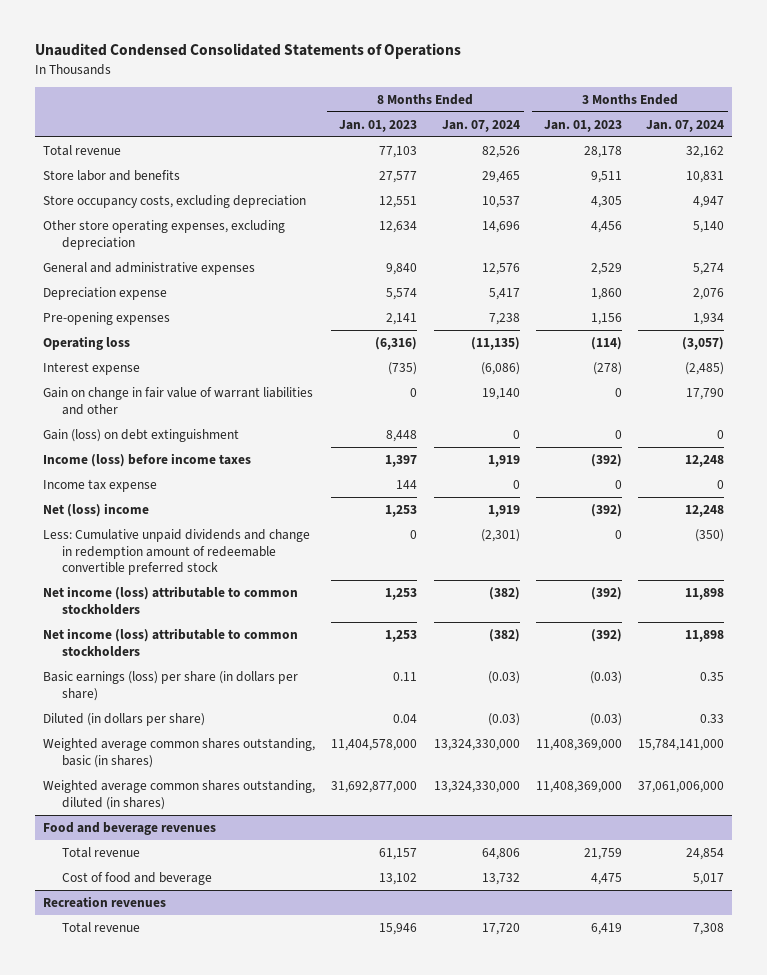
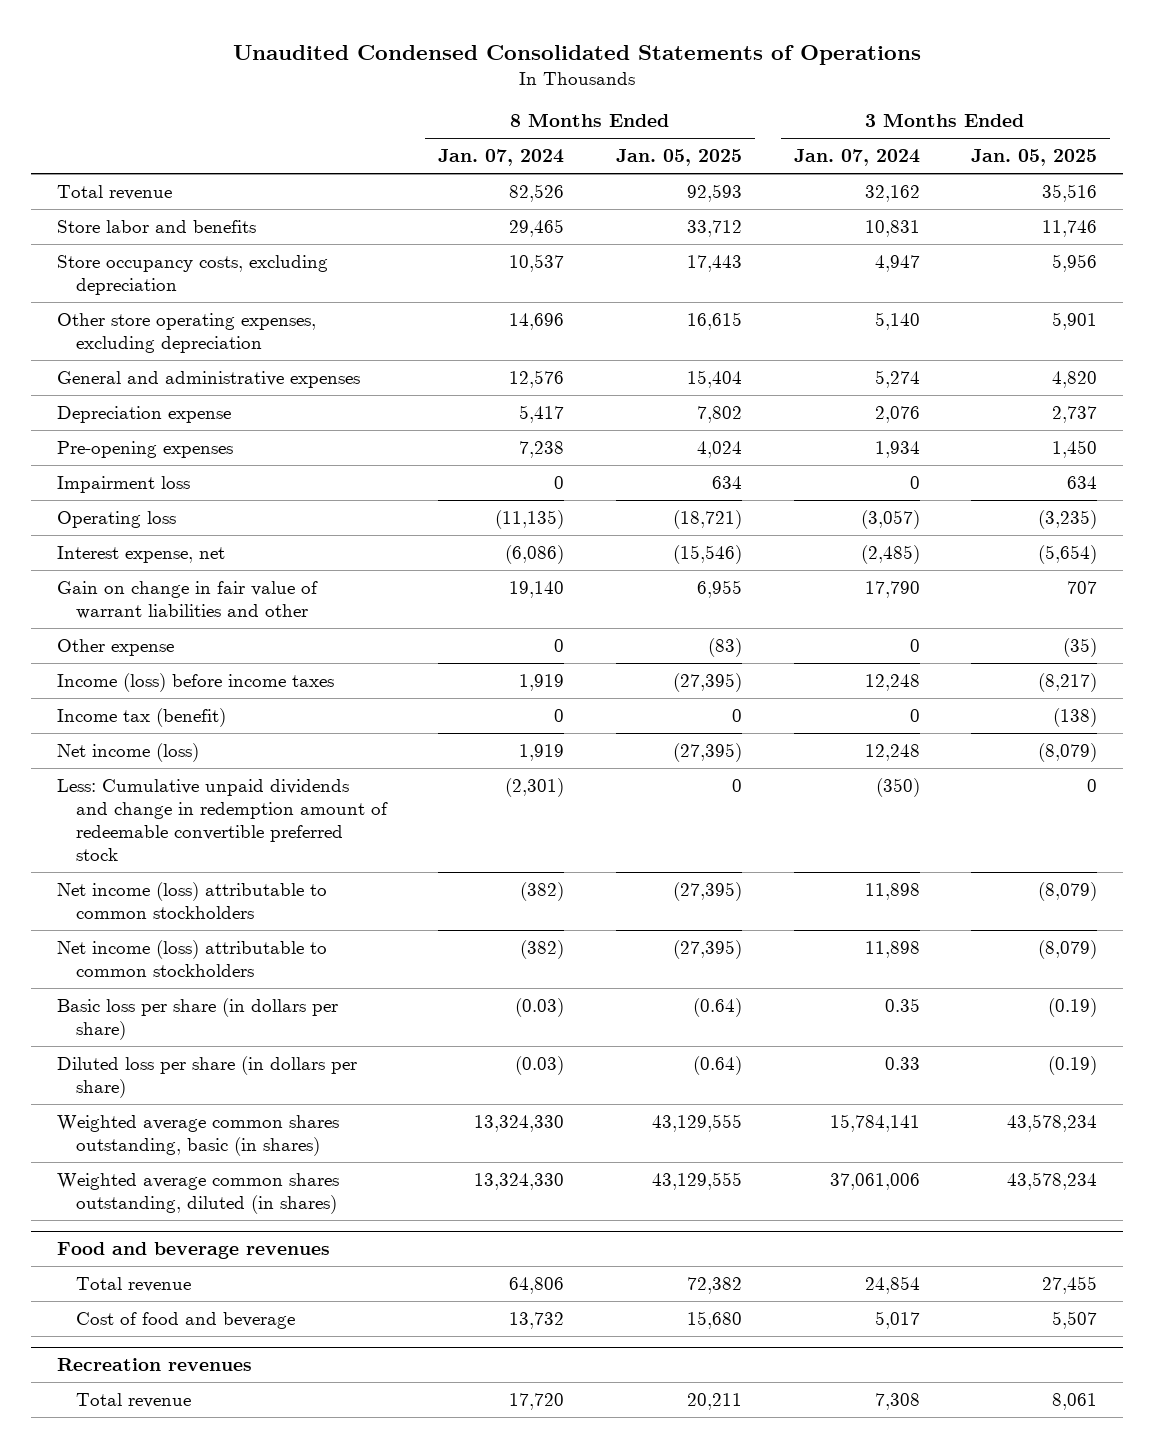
[339,119,418,132] Jan. 01, 2023 -> none
[543,119,622,132] Jan. 01, 2023 -> none
none -> [616,149,743,167] Jan. 05, 2025
none -> [971,149,1098,167] Jan. 05, 2025
none -> [56,475,190,493] Impairment loss
[42,361,140,375] Interest expense -> [56,545,225,563] Interest expense, net
[42,428,239,442] Gain (loss) on debt extinguishment -> none
none -> [56,638,174,656] Other expense
[42,478,157,492] Income tax expense -> [56,707,226,727] Income tax (benefit)
[42,502,149,517] Net (loss) income -> [56,742,199,762] Net income (loss)
[42,670,298,701] Basic earnings (loss) per share (in dollars per share) -> [56,997,338,1040] Basic loss per share (in dollars per share)
[42,712,205,726] Diluted (in dollars per share) -> [56,1055,357,1098] Diluted loss per share (in dollars per share)
[433,738,520,751] 13,324,330,000 -> [474,1114,565,1132] 13,324,330
[638,738,725,751] 15,784,141,000 -> [829,1113,920,1132] 15,784,141
[433,780,520,793] 13,324,330,000 -> [474,1172,565,1190] 13,324,330
[638,780,725,793] 37,061,006,000 -> [829,1172,920,1190] 37,061,006

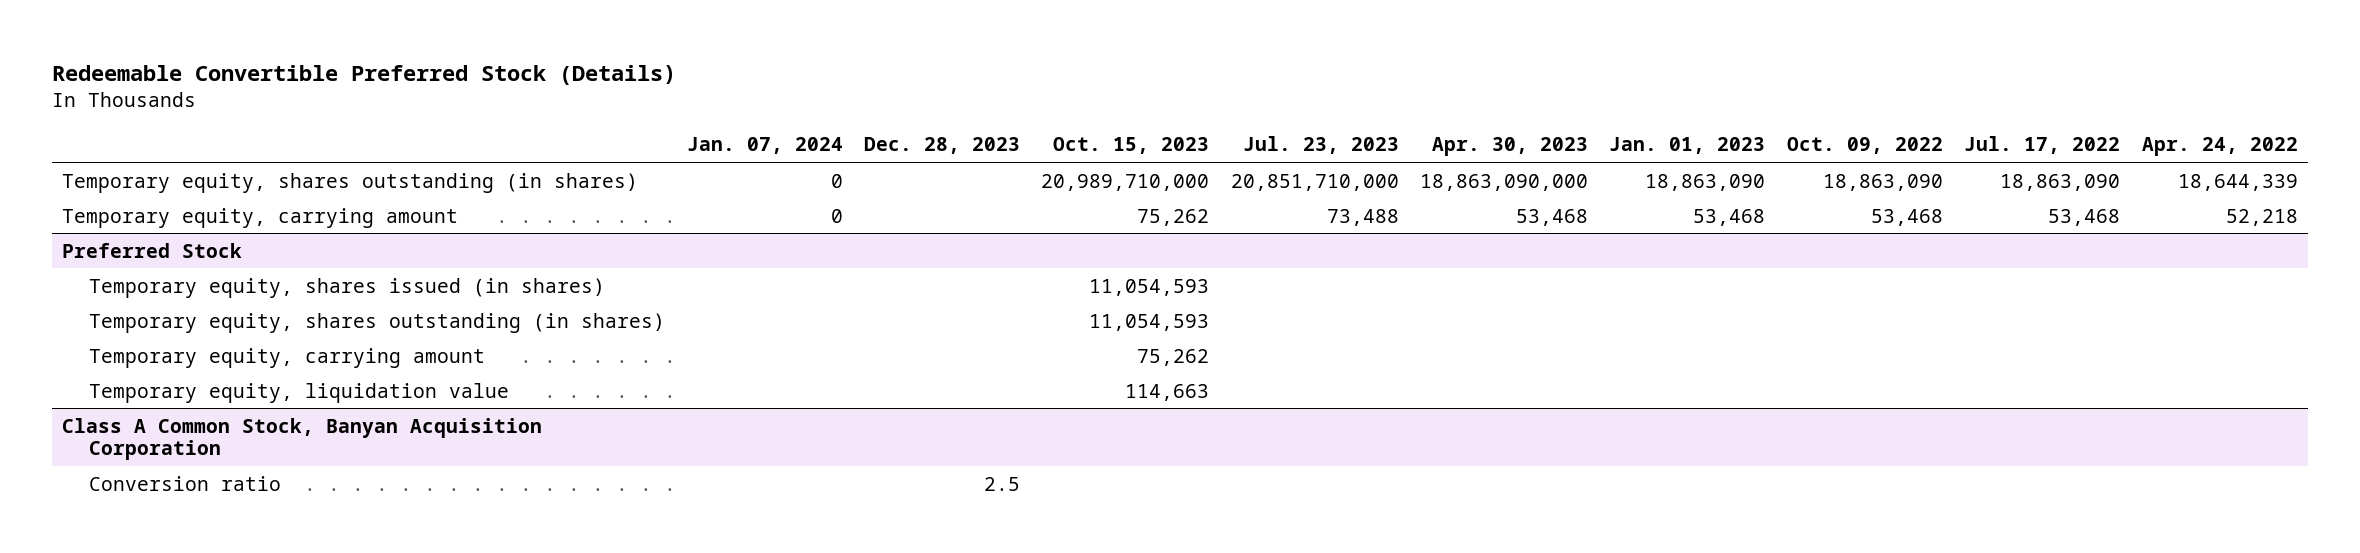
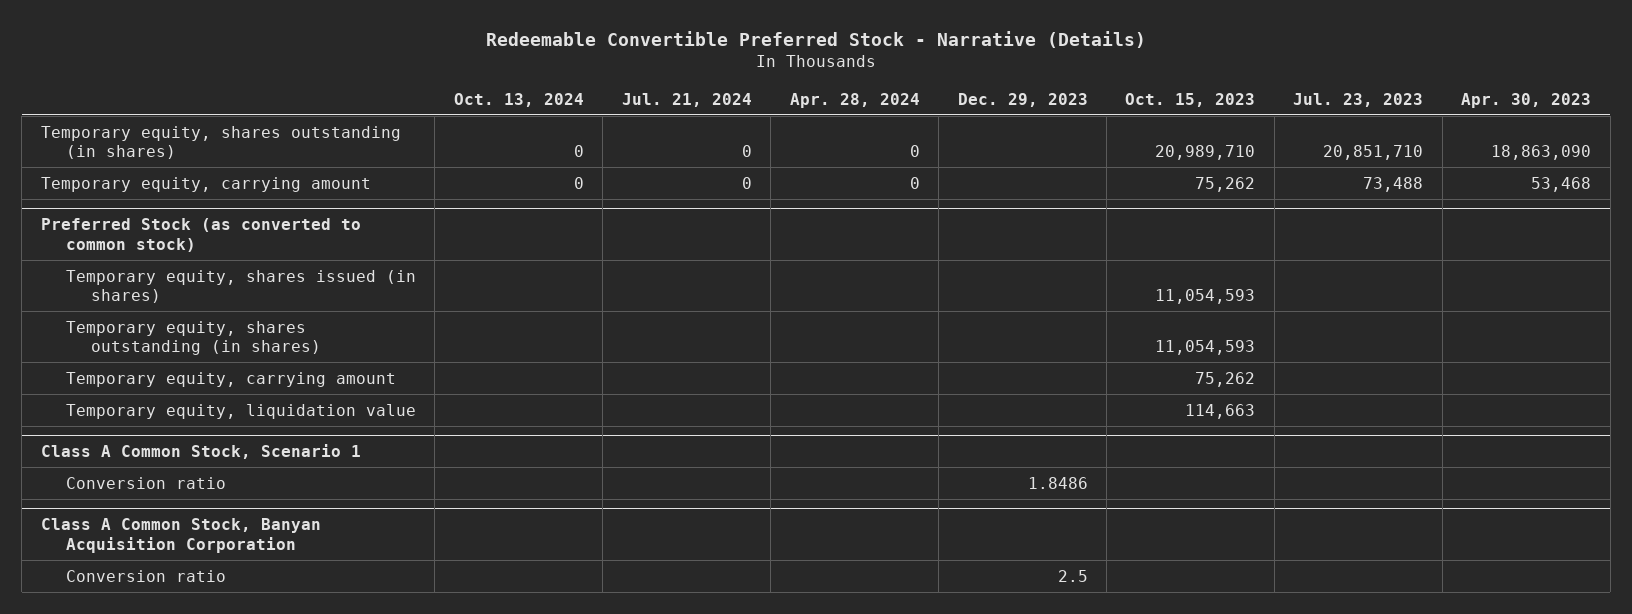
[51,65,676,86] Redeemable Convertible Preferred Stock (Details) -> [486,31,1147,49] Redeemable Convertible Preferred Stock - Narrative (Details)
[686,137,843,155] Jan. 07, 2024 -> none
[863,137,1020,155] Dec. 28, 2023 -> none
[1609,137,1766,155] Jan. 01, 2023 -> none
[1786,137,1943,155] Oct. 09, 2022 -> none
[1964,136,2121,155] Jul. 17, 2022 -> none
[2141,137,2298,157] Apr. 24, 2022 -> none
none -> [453,92,584,107] Oct. 13, 2024
none -> [621,92,752,107] Jul. 21, 2024
none -> [789,92,920,108] Apr. 28, 2024
none -> [957,92,1088,107] Dec. 29, 2023
[1041,173,1210,191] 20,989,710,000 -> [1155,144,1256,160] 20,989,710
[1230,173,1399,191] 20,851,710,000 -> [1323,144,1424,160] 20,851,710
[1420,173,1589,191] 18,863,090,000 -> [1491,144,1592,160] 18,863,090
[62,242,243,258] Preferred Stock -> [40,218,361,252] Preferred Stock (as converted to common stock)
none -> [40,444,361,460] Class A Common Stock, Scenario 1
none -> [65,476,226,489] Conversion ratio

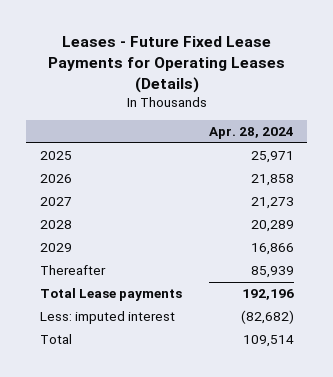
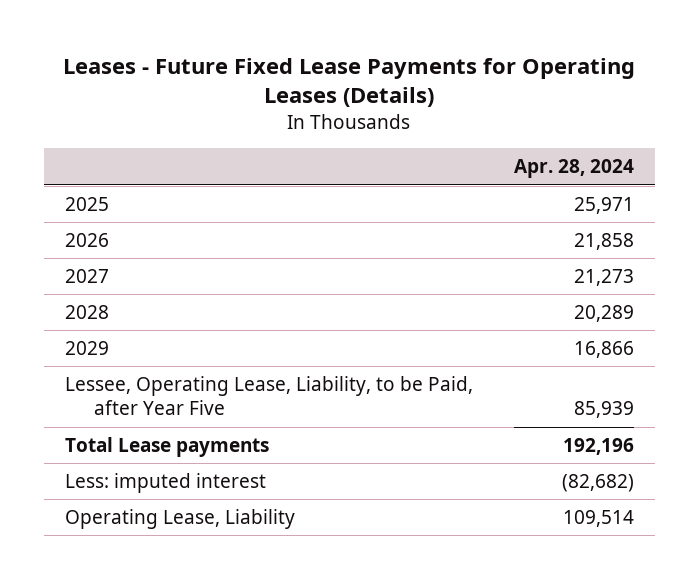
[39,265,106,276] Thereafter -> [64,376,473,416] Lessee, Operating Lease, Liability, to be Paid, after Year Five
[39,334,72,345] Total -> [64,509,295,530] Operating Lease, Liability

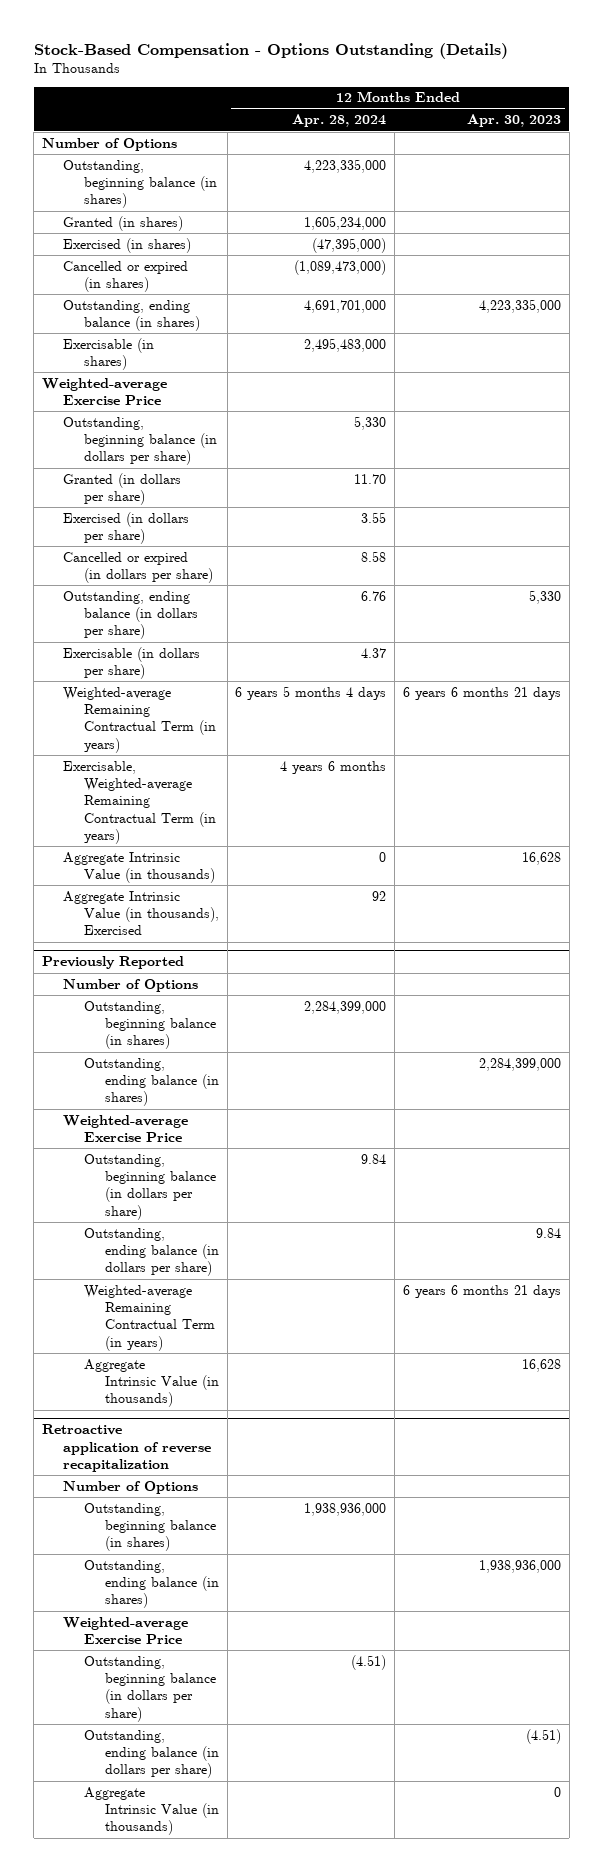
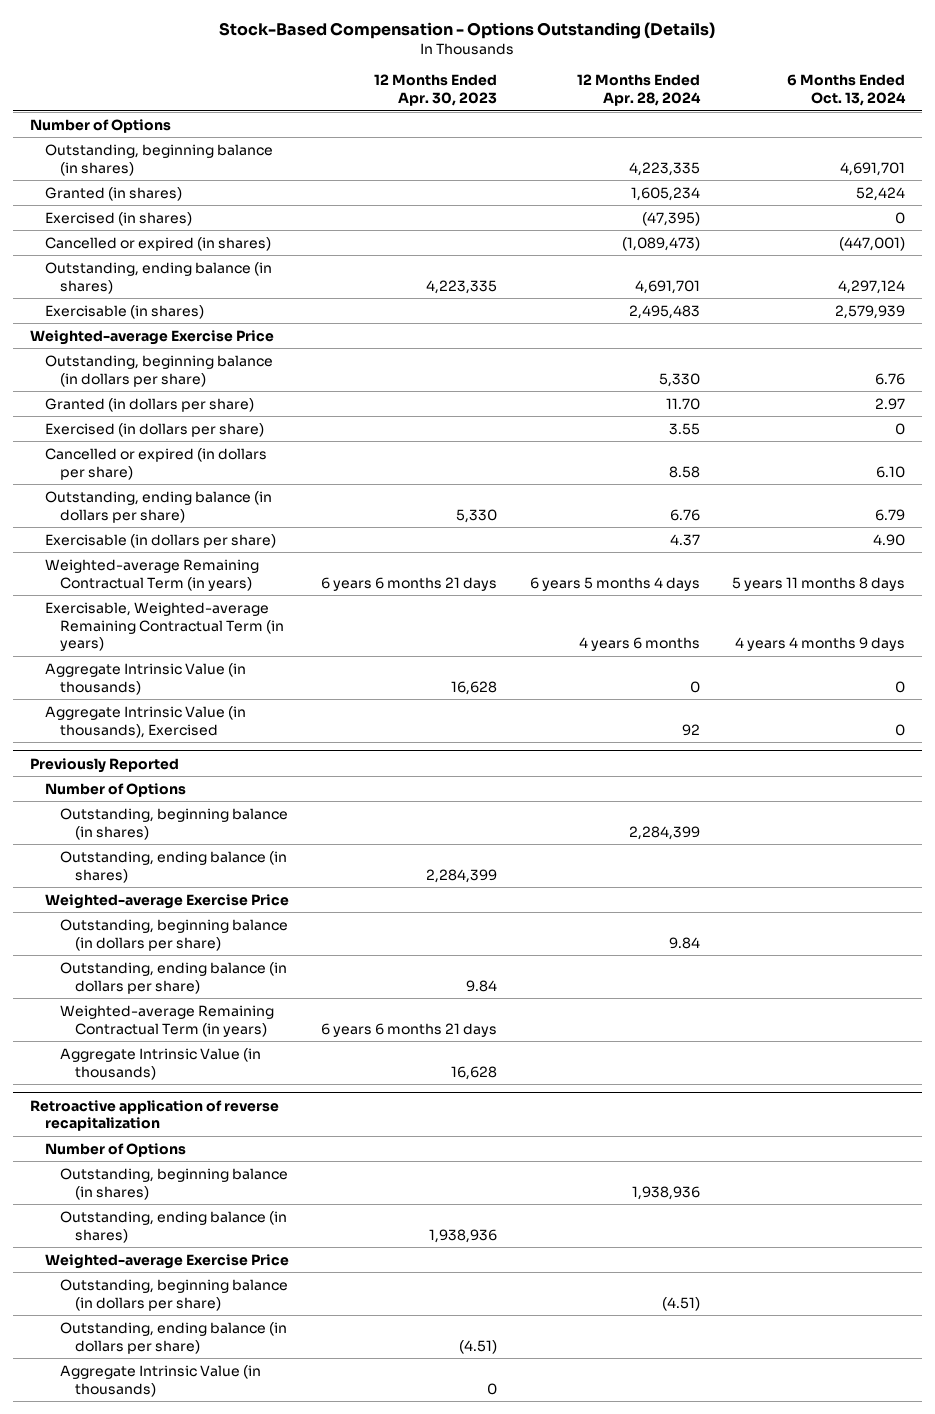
none -> [787,74,907,107] 6 Months Ended Oct. 13, 2024
[304,158,387,173] 4,223,335,000 -> [628,161,700,176] 4,223,335
[304,215,387,230] 1,605,234,000 -> [630,186,700,201] 1,605,234
[312,237,387,253] (47,395,000) -> [641,211,700,226] (47,395)
[294,259,387,275] (1,089,473,000) -> [621,236,700,251] (1,089,473)
[304,299,387,313] 4,691,701,000 -> [634,279,700,294] 4,691,701
[478,298,561,313] 4,223,335,000 -> [426,279,498,294] 4,223,335
[304,337,387,352] 2,495,483,000 -> [628,304,700,319] 2,495,483
[304,1000,387,1014] 2,284,399,000 -> [628,825,700,840] 2,284,399
[478,1057,561,1071] 2,284,399,000 -> [426,868,498,883] 2,284,399
[304,1502,387,1516] 1,938,936,000 -> [631,1185,700,1200] 1,938,936
[478,1559,561,1573] 1,938,936,000 -> [429,1228,498,1243] 1,938,936

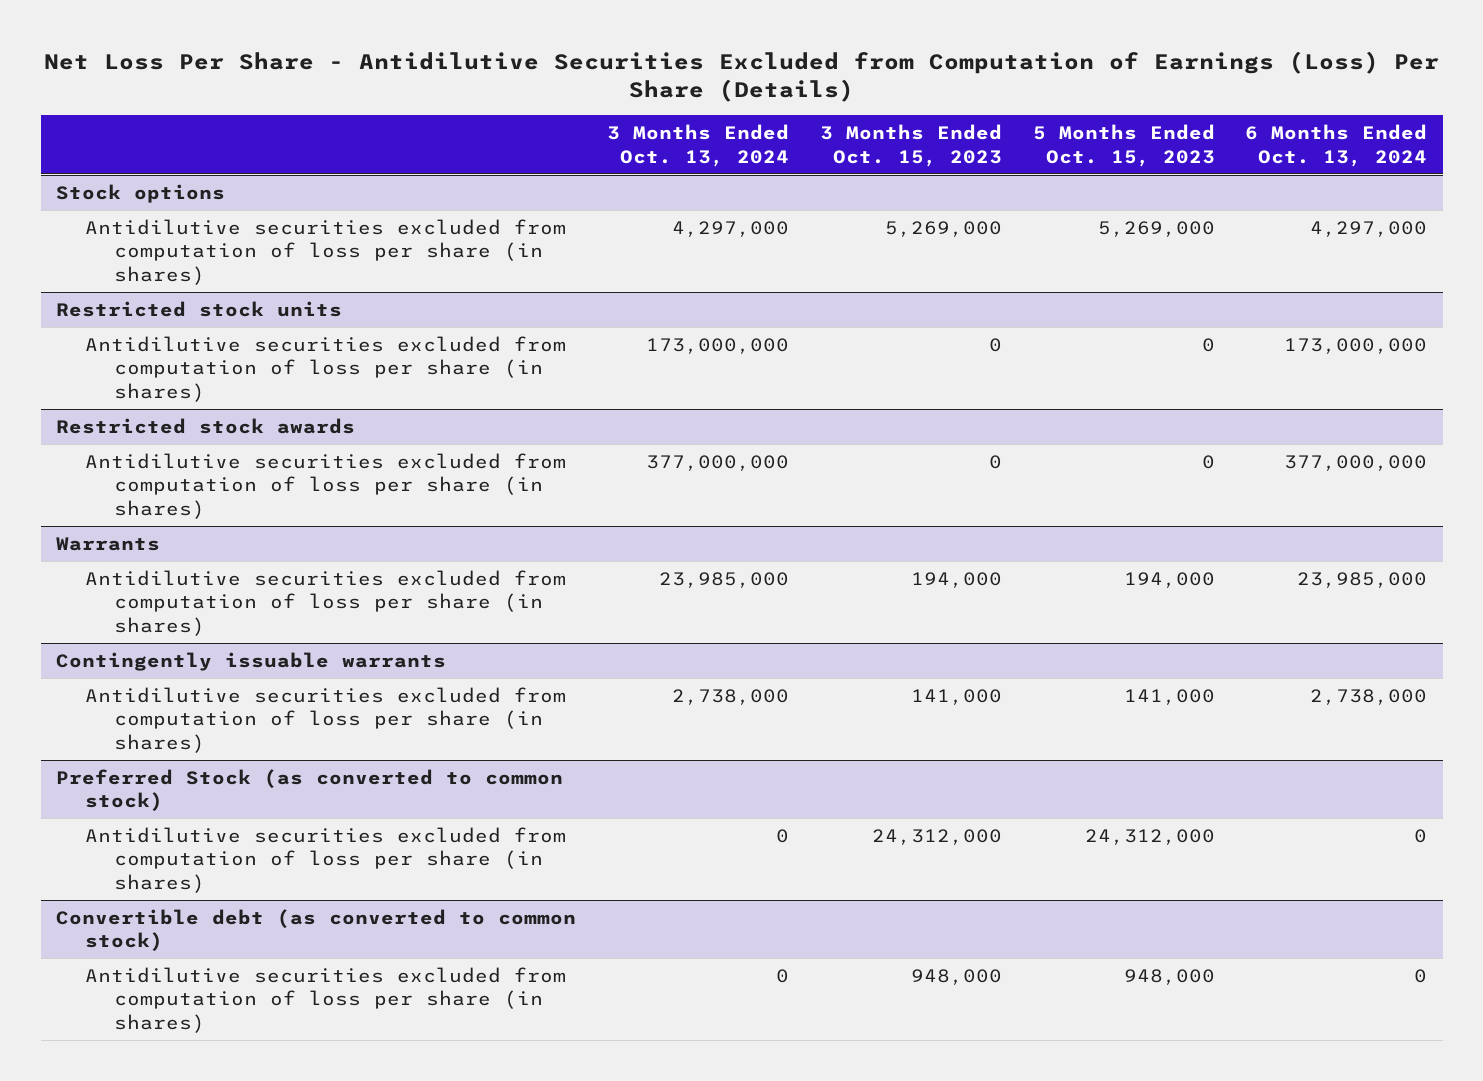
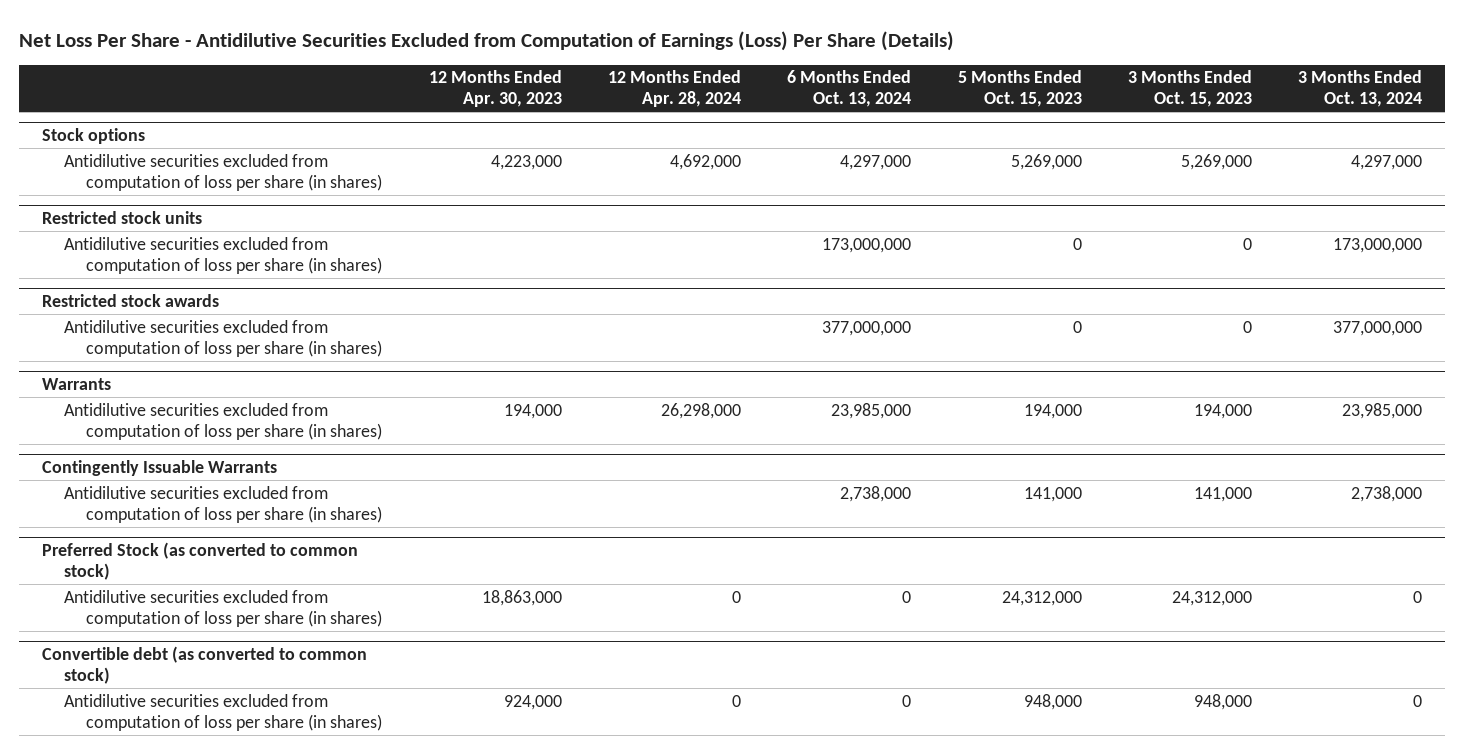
none -> [428,70,562,108] 12 Months Ended Apr. 30, 2023
none -> [607,70,741,108] 12 Months Ended Apr. 28, 2024
[56,651,447,671] Contingently issuable warrants -> [41,460,277,477] Contingently Issuable Warrants

